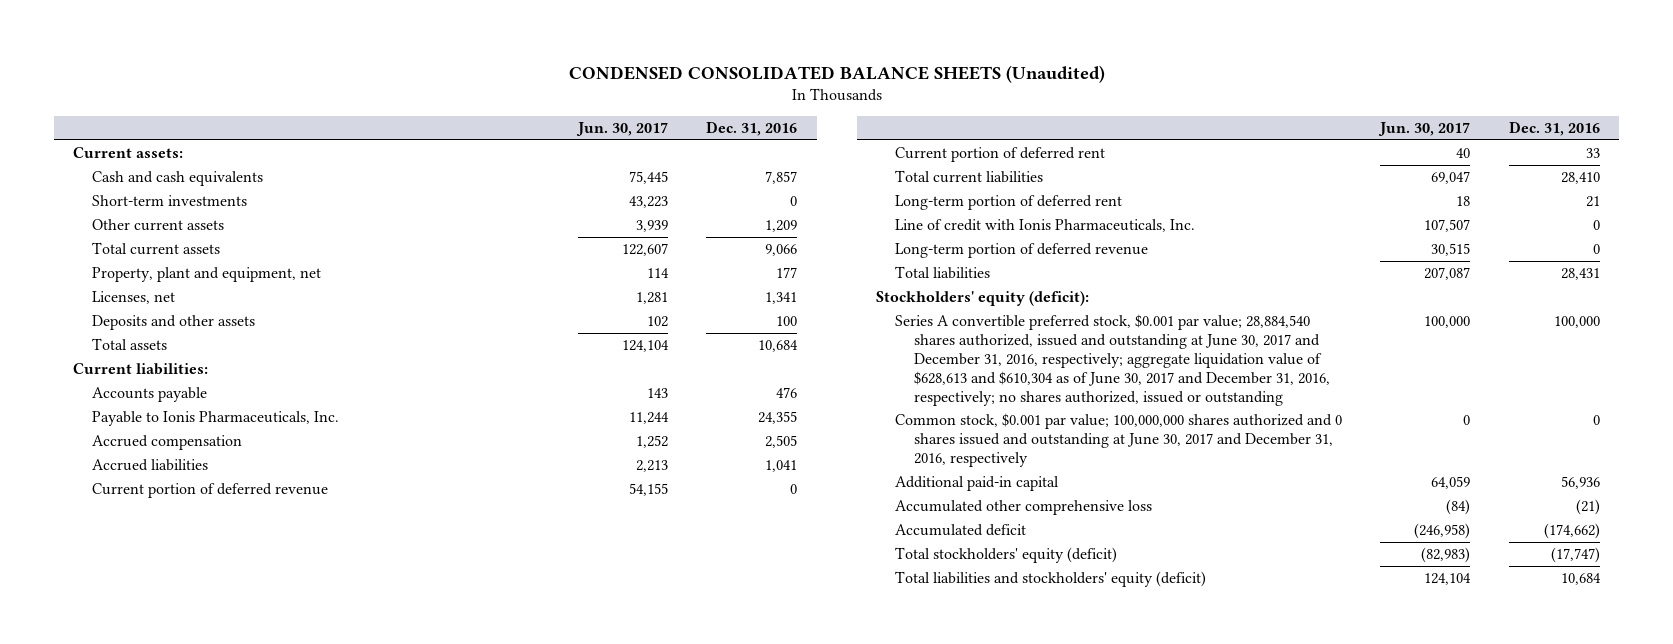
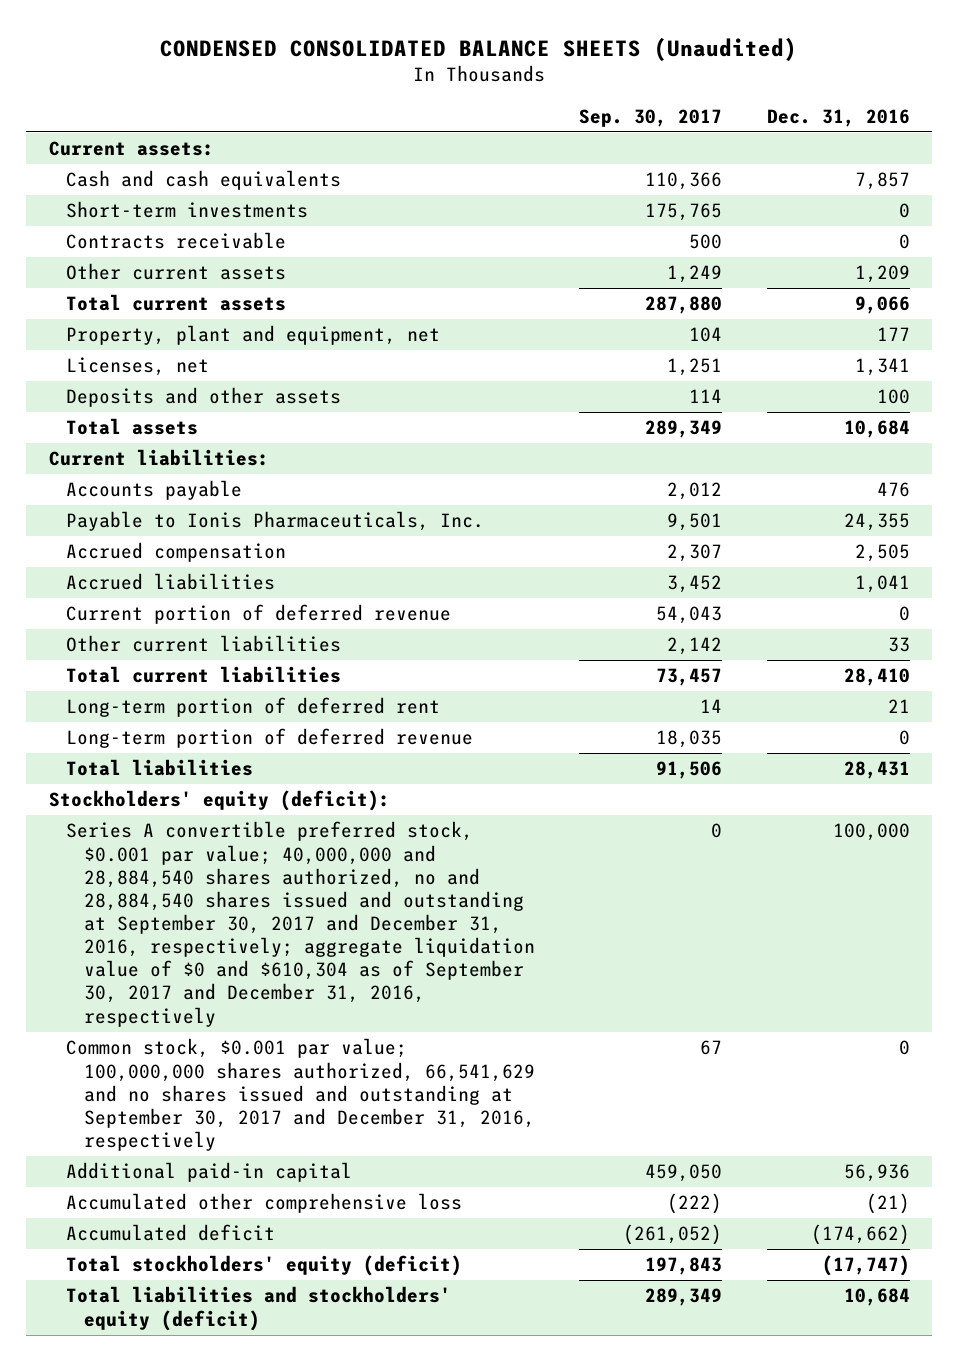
[575,122,668,137] Jun. 30, 2017 -> none
none -> [579,108,723,127] Sep. 30, 2017
none -> [66,232,287,250] Contracts receivable
[894,147,1105,163] Current portion of deferred rent -> none
none -> [66,635,342,653] Other current liabilities
[894,219,1195,233] Line of credit with Ionis Pharmaceuticals, Inc. -> none
[894,314,1330,406] Series A convertible preferred stock, $0.001 par value; 28,884,540 shares authorized, issued and outstanding at June 30, 2017 and December 31, 2016, respectively; aggregate liquidation value of $628,613 and $610,304 as of June 30, 2017 and December 31, 2016, respectively; no shares authorized, issued or outstanding -> [66,821,535,1027] Series A convertible preferred stock, $0.001 par value; 40,000,000 and 28,884,540 shares authorized, no and 28,884,540 shares issued and outstanding at September 30, 2017 and December 31, 2016, respectively; aggregate liquidation value of $0 and $610,304 as of September 30, 2017 and December 31, 2016, respectively
[894,413,1342,467] Common stock, $0.001 par value; 100,000,000 shares authorized and 0 shares issued and outstanding at June 30, 2017 and December 31, 2016, respectively -> [66,1038,535,1151] Common stock, $0.001 par value; 100,000,000 shares authorized, 66,541,629 and no shares issued and outstanding at September 30, 2017 and December 31, 2016, respectively

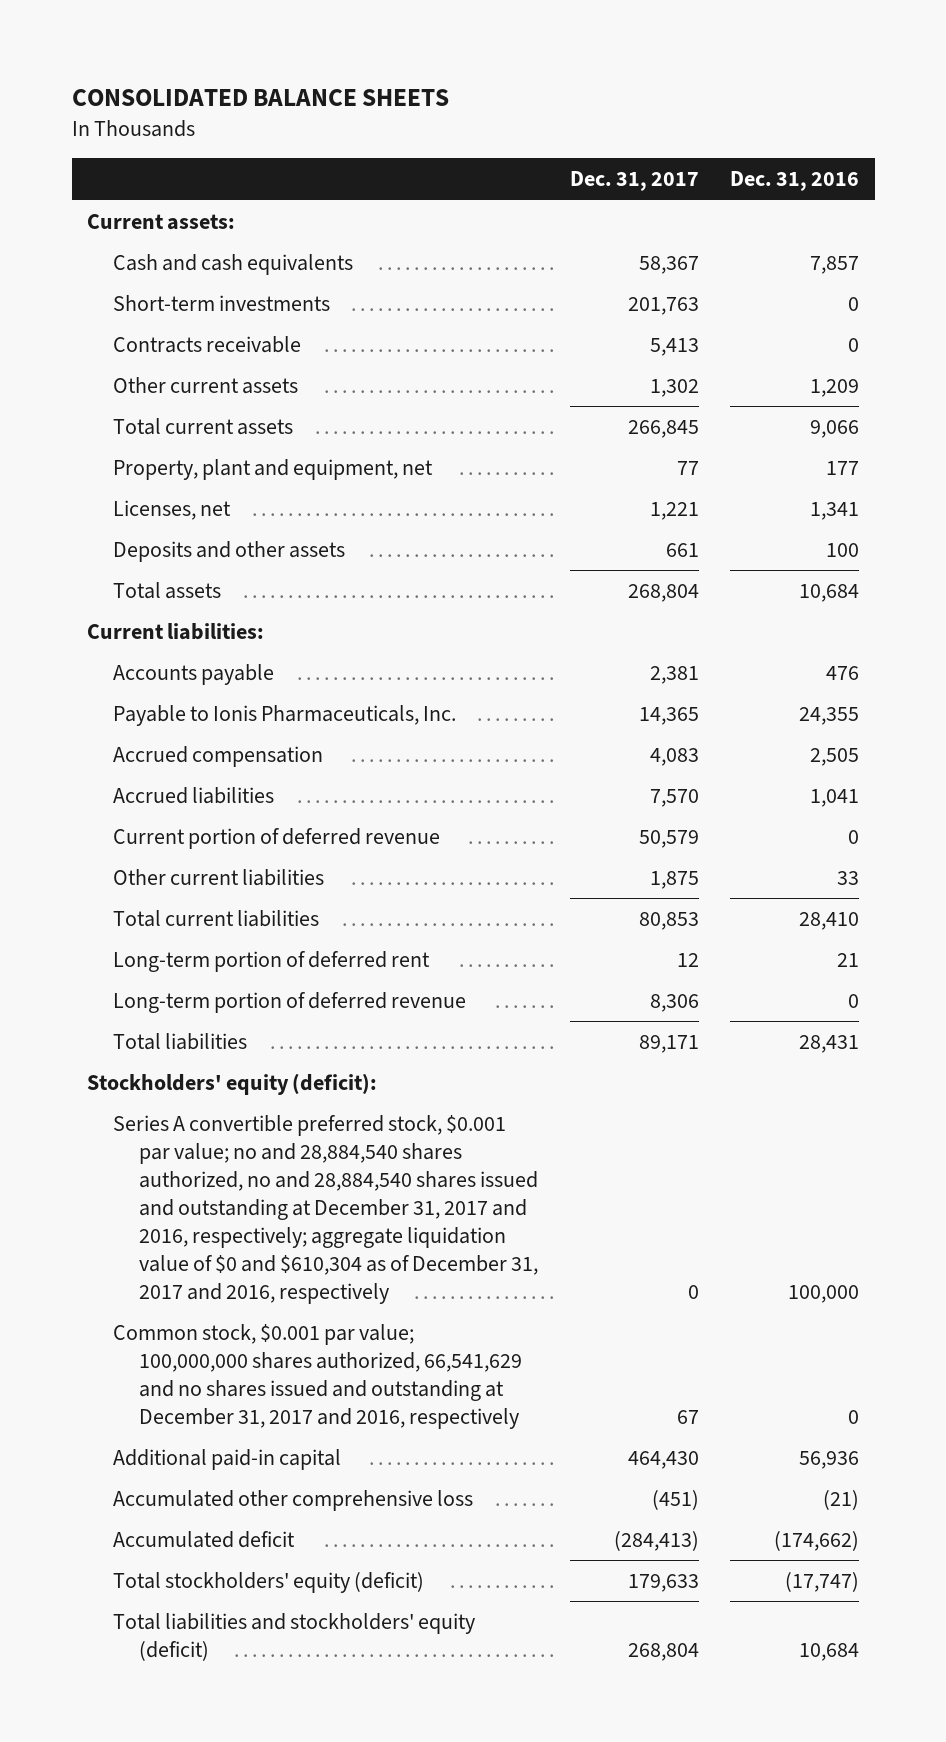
[160,37,798,61] CONDENSED CONSOLIDATED BALANCE SHEETS (Unaudited) -> [71,89,449,107] CONSOLIDATED BALANCE SHEETS
[579,108,723,127] Sep. 30, 2017 -> none
none -> [569,171,699,192] Dec. 31, 2017
[66,821,535,1027] Series A convertible preferred stock, $0.001 par value; 40,000,000 and 28,884,540 shares authorized, no and 28,884,540 shares issued and outstanding at September 30, 2017 and December 31, 2016, respectively; aggregate liquidation value of $0 and $610,304 as of September 30, 2017 and December 31, 2016, respectively -> [113,1115,539,1304] Series A convertible preferred stock, $0.001 par value; no and 28,884,540 shares authorized, no and 28,884,540 shares issued and outstanding at December 31, 2017 and 2016, respectively; aggregate liquidation value of $0 and $610,304 as of December 31, 2017 and 2016, respectively
[66,1038,535,1151] Common stock, $0.001 par value; 100,000,000 shares authorized, 66,541,629 and no shares issued and outstanding at September 30, 2017 and December 31, 2016, respectively -> [113,1324,523,1430] Common stock, $0.001 par value; 100,000,000 shares authorized, 66,541,629 and no shares issued and outstanding at December 31, 2017 and 2016, respectively

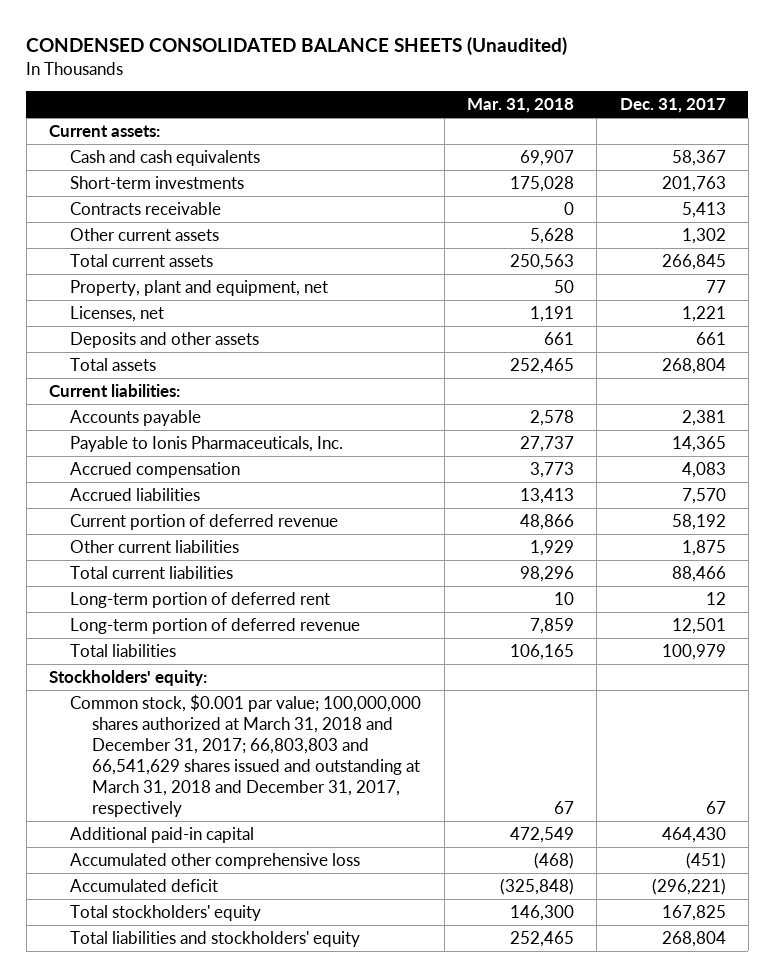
[71,89,449,107] CONSOLIDATED BALANCE SHEETS -> [26,37,568,56] CONDENSED CONSOLIDATED BALANCE SHEETS (Unaudited)
[730,171,860,192] Dec. 31, 2016 -> none
none -> [467,98,575,114] Mar. 31, 2018
[638,830,699,849] 50,579 -> [671,514,726,531] 58,192
[638,912,699,931] 80,853 -> [671,566,726,583] 88,466
[113,1115,539,1304] Series A convertible preferred stock, $0.001 par value; no and 28,884,540 shares authorized, no and 28,884,540 shares issued and outstanding at December 31, 2017 and 2016, respectively; aggregate liquidation value of $0 and $610,304 as of December 31, 2017 and 2016, respectively -> none
[649,994,699,1013] 8,306 -> [671,618,726,635] 12,501
[638,1035,699,1054] 89,171 -> [661,644,726,661] 100,979
[87,1073,378,1096] Stockholders' equity (deficit): -> [49,670,208,687] Stockholders' equity:
[113,1324,523,1430] Common stock, $0.001 par value; 100,000,000 shares authorized, 66,541,629 and no shares issued and outstanding at December 31, 2017 and 2016, respectively -> [70,694,422,817] Common stock, $0.001 par value; 100,000,000 shares authorized at March 31, 2018 and December 31, 2017; 66,803,803 and 66,541,629 shares issued and outstanding at March 31, 2018 and December 31, 2017, respectively
[613,1531,699,1552] (284,413) -> [651,878,726,896] (296,221)
[113,1572,425,1594] Total stockholders' equity (deficit) -> [70,905,262,922] Total stockholders' equity
[627,1574,699,1593] 179,633 -> [661,905,726,922] 167,825
[113,1613,476,1662] Total liabilities and stockholders' equity (deficit) -> [70,931,361,948] Total liabilities and stockholders' equity

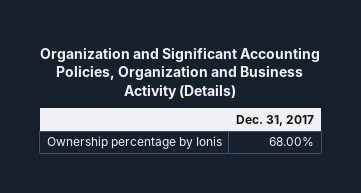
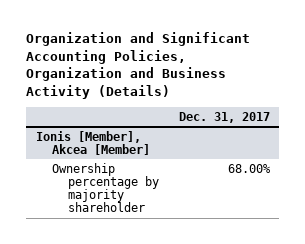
none -> [35,130,150,155] Ionis [Member], Akcea [Member]
[46,136,222,150] Ownership percentage by Ionis -> [51,162,159,213] Ownership percentage by majority shareholder

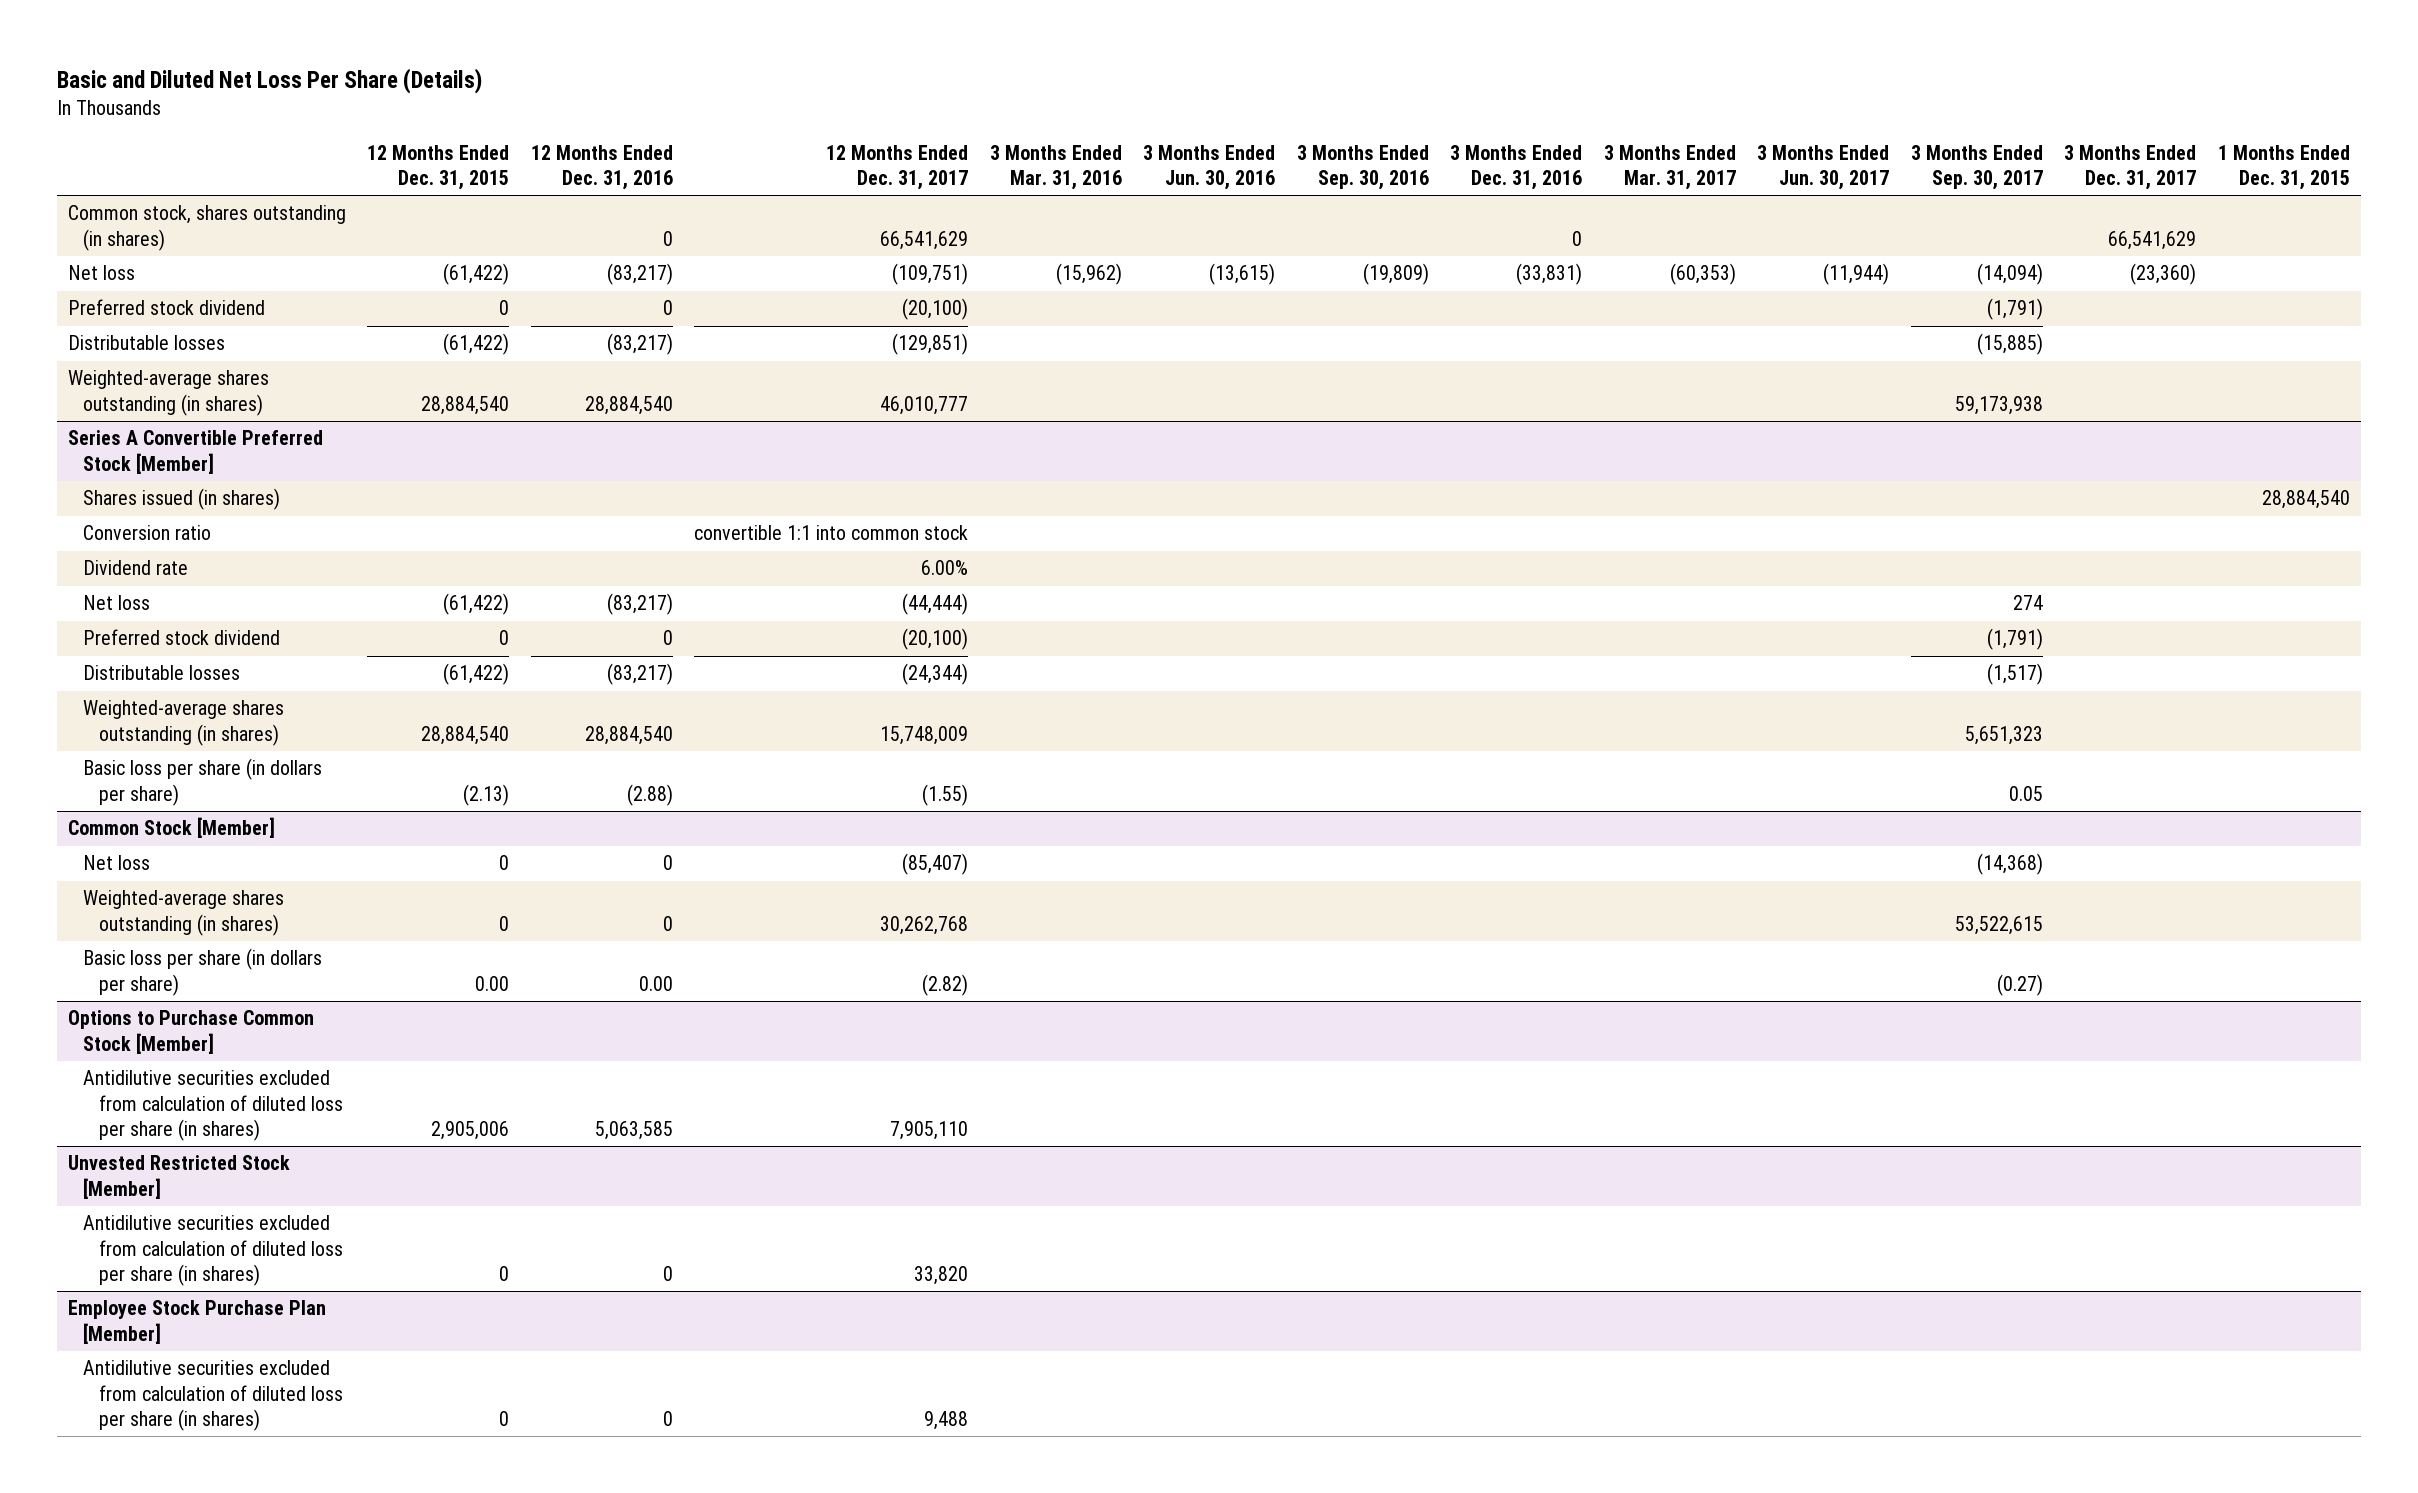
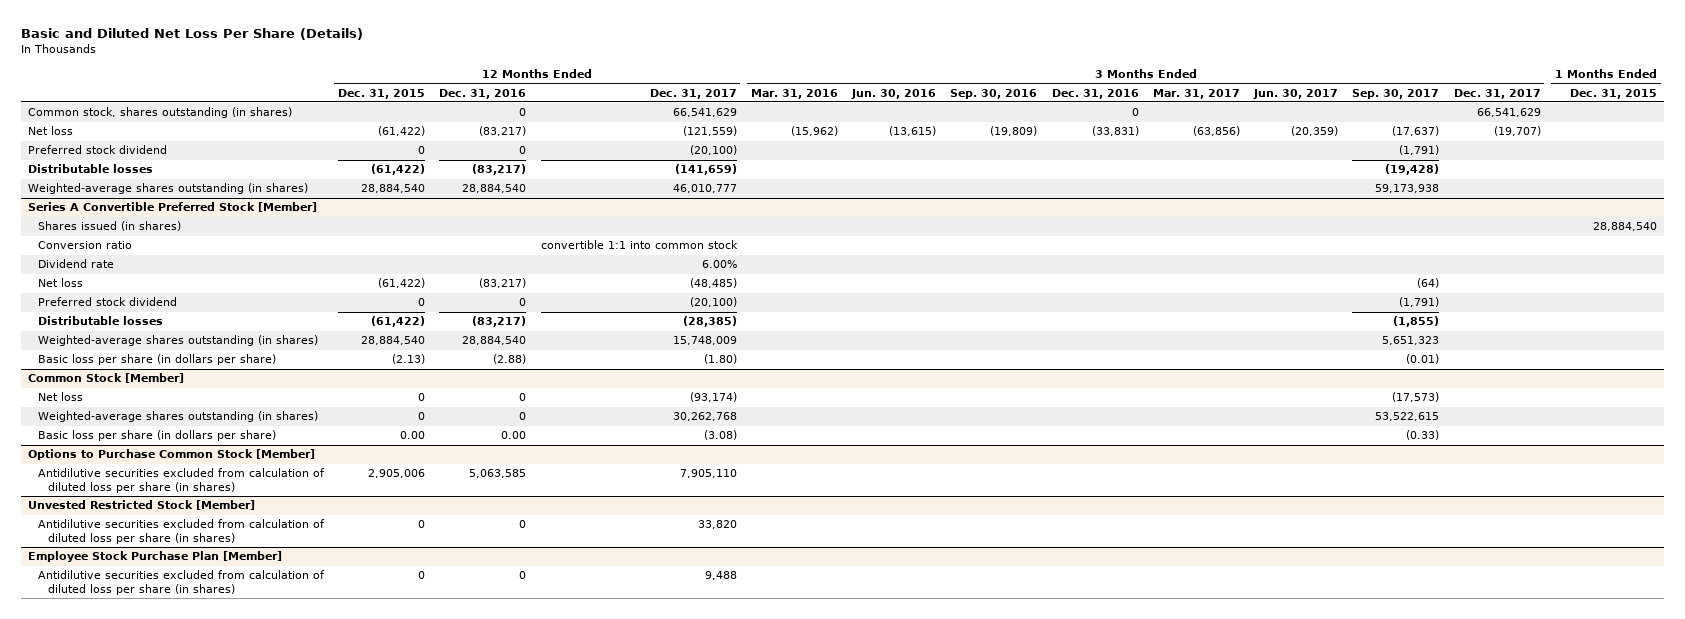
[892,263,969,286] (109,751) -> [682,126,737,137] (121,559)
[1669,263,1736,286] (60,353) -> [1192,126,1240,137] (63,856)
[1823,263,1890,286] (11,944) -> [1291,126,1339,137] (20,359)
[1976,263,2043,286] (14,094) -> [1392,126,1440,137] (17,637)
[2130,263,2197,286] (23,360) -> [1493,126,1541,137] (19,707)
[892,333,969,356] (129,851) -> [674,164,737,176] (141,659)
[1976,333,2043,356] (15,885) -> [1385,164,1440,176] (19,428)
[902,593,969,616] (44,444) -> [689,278,737,289] (48,485)
[2012,595,2043,611] 274 -> [1417,278,1440,289] (64)
[902,663,969,686] (24,344) -> [682,316,737,328] (28,385)
[1986,663,2043,686] (1,517) -> [1393,316,1440,328] (1,855)
[922,783,969,806] (1.55) -> [703,354,737,365] (1.80)
[2008,785,2043,801] 0.05 -> [1406,354,1440,365] (0.01)
[902,853,969,876] (85,407) -> [689,392,737,403] (93,174)
[1976,853,2043,876] (14,368) -> [1392,392,1440,403] (17,573)
[922,973,969,996] (2.82) -> [703,430,737,441] (3.08)
[1996,973,2043,996] (0.27) -> [1406,430,1440,441] (0.33)

